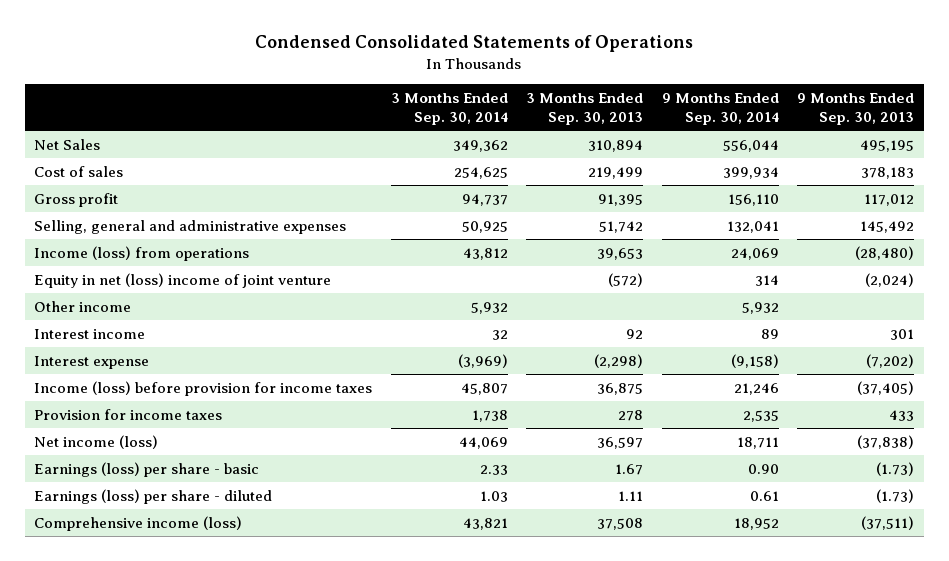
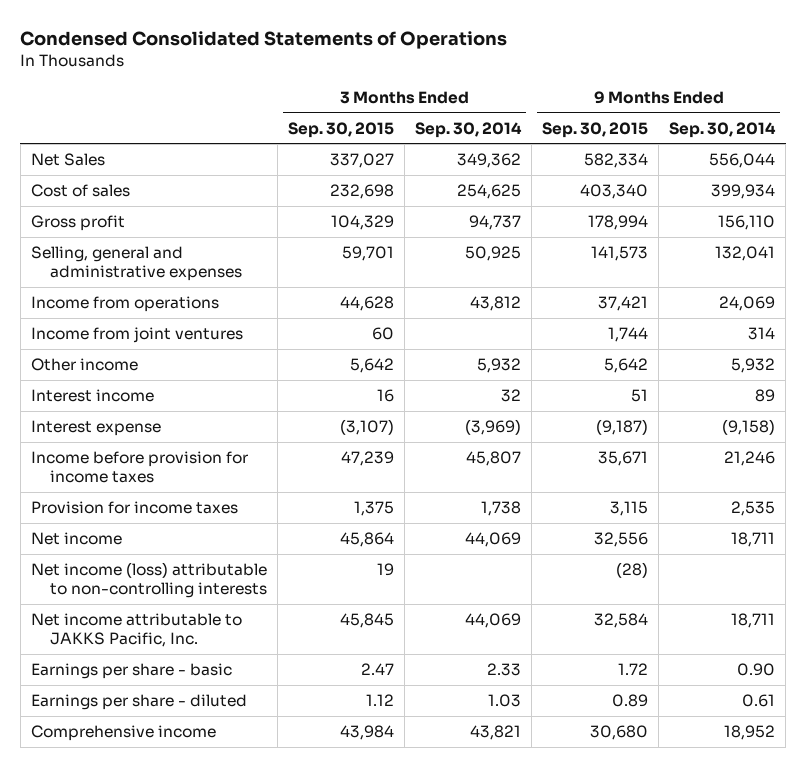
[526,92,644,126] 3 Months Ended Sep. 30, 2013 -> none
[797,92,915,126] 9 Months Ended Sep. 30, 2013 -> none
none -> [288,121,395,138] Sep. 30, 2015
none -> [542,121,649,138] Sep. 30, 2015
[34,245,250,261] Income (loss) from operations -> [30,296,219,313] Income from operations
[34,272,332,288] Equity in net (loss) income of joint venture -> [30,327,243,344] Income from joint ventures
[34,380,373,396] Income (loss) before provision for income taxes -> [30,451,248,484] Income before provision for income taxes
none -> [30,532,122,546] Net income
none -> [30,562,267,599] Net income (loss) attributable to non-controlling interests
[34,434,159,449] Net income (loss) -> [30,613,242,648] Net income attributable to JAKKS Pacific, Inc.
[34,461,260,477] Earnings (loss) per share - basic -> [30,663,232,680] Earnings per share - basic
[34,488,273,504] Earnings (loss) per share - diluted -> [30,694,247,711] Earnings per share - diluted
[34,515,243,531] Comprehensive income (loss) -> [30,725,216,742] Comprehensive income

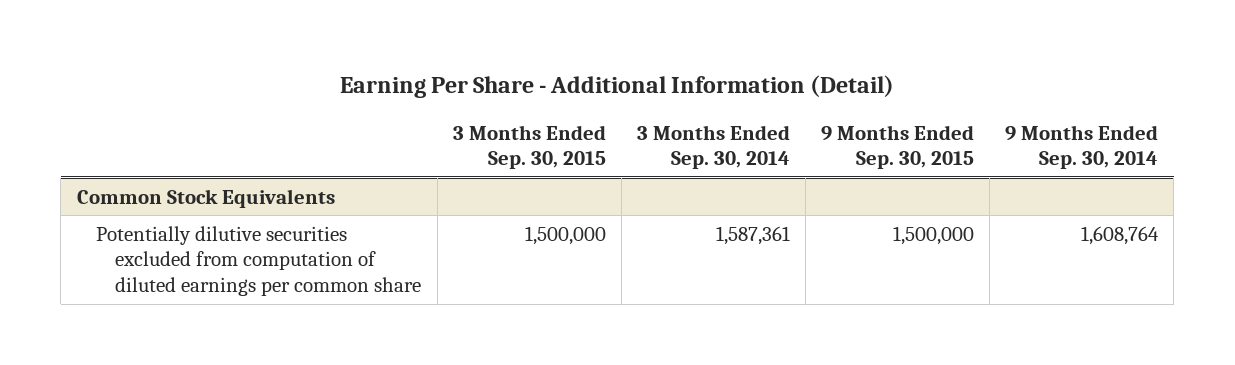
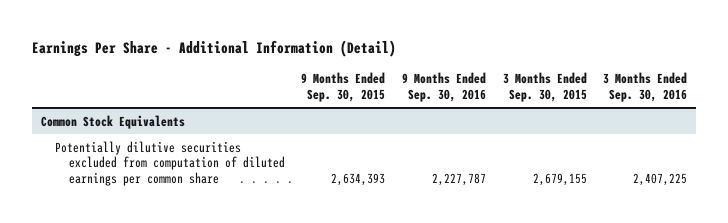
[340,75,895,99] Earning Per Share - Additional Information (Detail) -> [32,39,397,57] Earnings Per Share - Additional Information (Detail)
[636,124,790,170] 3 Months Ended Sep. 30, 2014 -> none
[1005,124,1159,170] 9 Months Ended Sep. 30, 2014 -> none
none -> [402,72,487,103] 9 Months Ended Sep. 30, 2016
none -> [603,72,688,103] 3 Months Ended Sep. 30, 2016
[524,225,606,245] 1,500,000 -> [532,173,587,187] 2,679,155
[892,225,974,245] 1,500,000 -> [331,173,386,187] 2,634,393

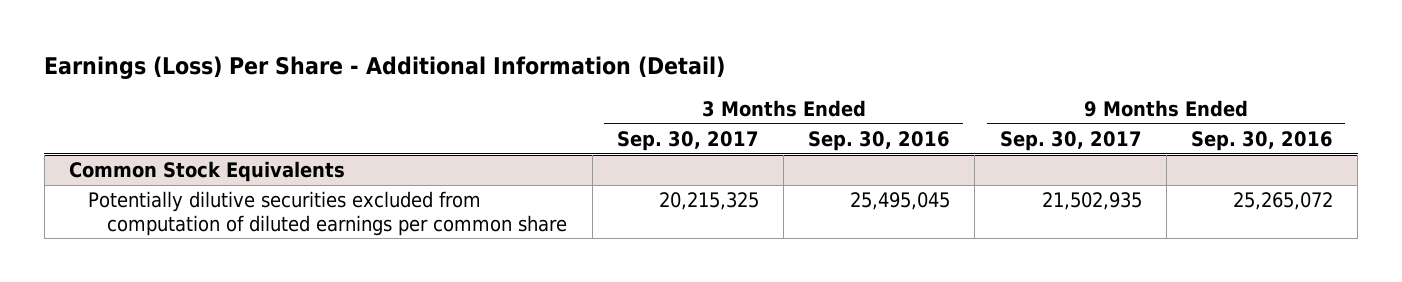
[32,39,397,57] Earnings Per Share - Additional Information (Detail) -> [44,56,726,80] Earnings (Loss) Per Share - Additional Information (Detail)
[301,72,386,103] 9 Months Ended Sep. 30, 2015 -> none
[502,72,587,103] 3 Months Ended Sep. 30, 2015 -> none
none -> [616,130,759,151] Sep. 30, 2017
none -> [999,130,1142,151] Sep. 30, 2017
[432,173,487,187] 2,227,787 -> [1232,192,1333,211] 25,265,072
[633,173,688,187] 2,407,225 -> [850,192,951,211] 25,495,045

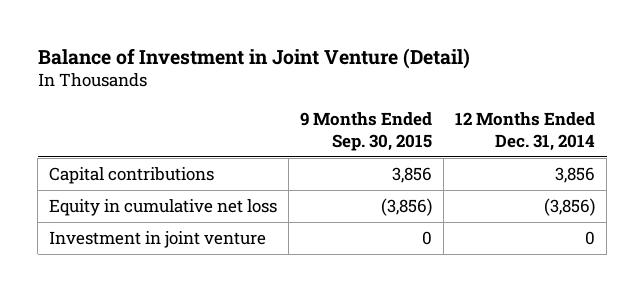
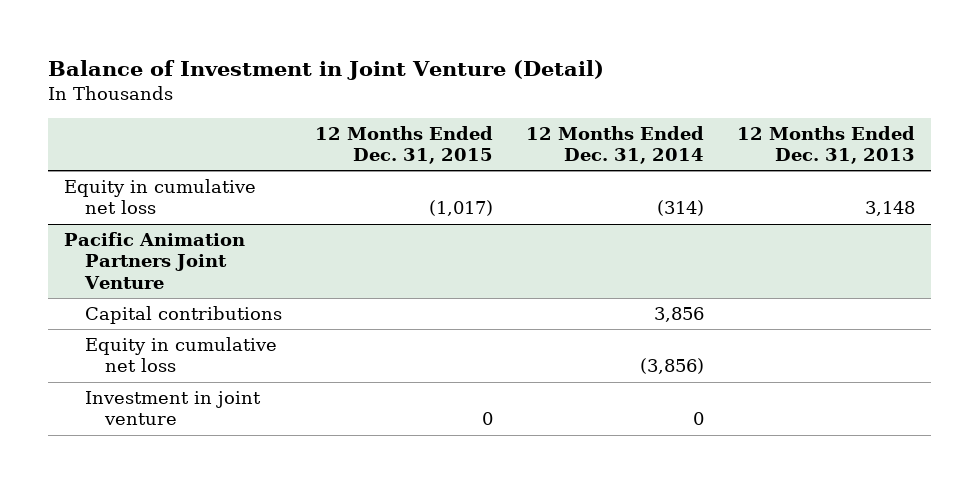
[300,112,433,151] 9 Months Ended Sep. 30, 2015 -> none
none -> [314,125,493,164] 12 Months Ended Dec. 31, 2015
none -> [736,125,915,164] 12 Months Ended Dec. 31, 2013
none -> [64,179,257,215] Equity in cumulative net loss
none -> [64,232,246,289] Pacific Animation Partners Joint Venture

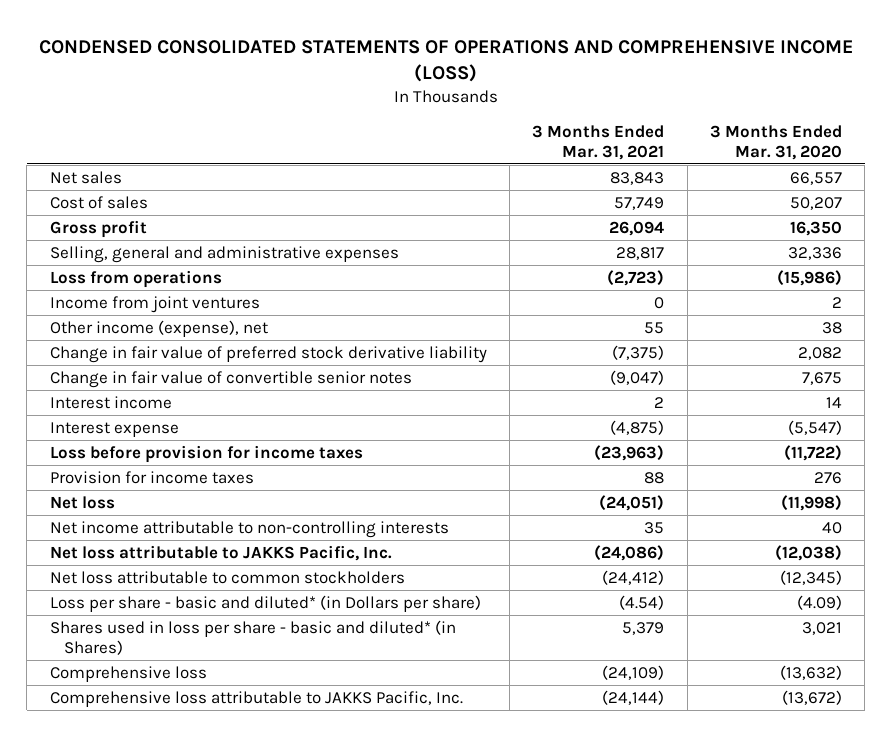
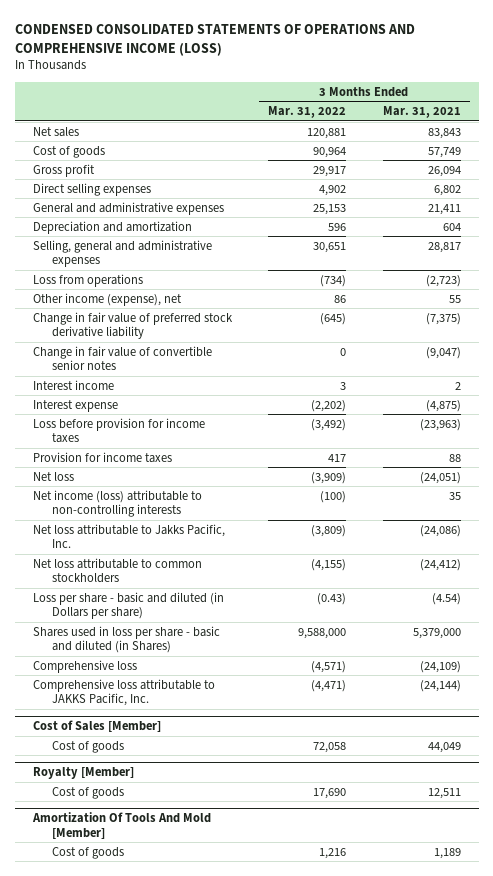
[709,124,842,160] 3 Months Ended Mar. 31, 2020 -> none
none -> [268,106,347,119] Mar. 31, 2022
[49,195,148,209] Cost of sales -> [32,145,105,158] Cost of goods
none -> [32,182,151,196] Direct selling expenses
none -> [32,201,224,215] General and administrative expenses
none -> [32,220,192,234] Depreciation and amortization
[49,295,260,313] Income from joint ventures -> none
[49,520,449,538] Net income attributable to non-controlling interests -> [32,489,202,518] Net income (loss) attributable to non-controlling interests
[49,544,392,561] Net loss attributable to JAKKS Pacific, Inc. -> [32,523,225,549] Net loss attributable to Jakks Pacific, Inc.
[49,594,481,612] Loss per share - basic and diluted* (in Dollars per share) -> [32,591,224,620] Loss per share - basic and diluted (in Dollars per share)
[49,619,456,655] Shares used in loss per share - basic and diluted* (in Shares) -> [32,625,220,654] Shares used in loss per share - basic and diluted (in Shares)
[622,621,665,635] 5,379 -> [412,627,461,639] 5,379,000
none -> [32,720,161,733] Cost of Sales [Member]
none -> [52,740,125,753] Cost of goods
none -> [32,767,134,780] Royalty [Member]
none -> [52,786,125,799] Cost of goods
none -> [31,812,211,839] Amortization Of Tools And Mold [Member]
none -> [52,846,125,859] Cost of goods

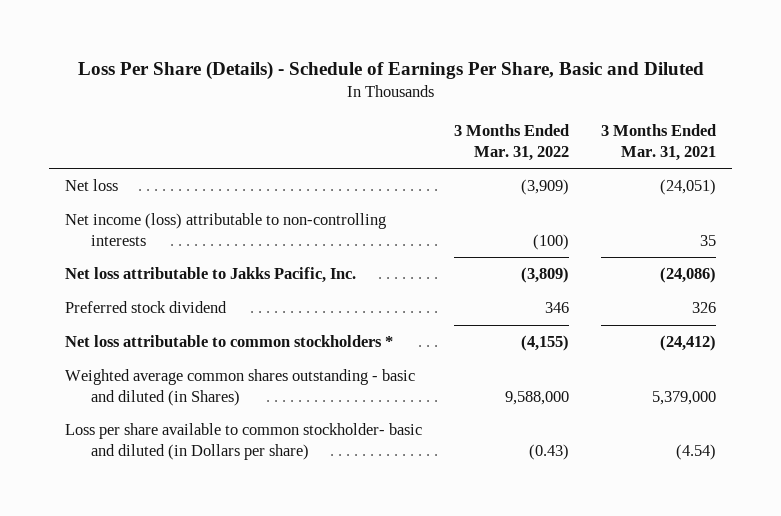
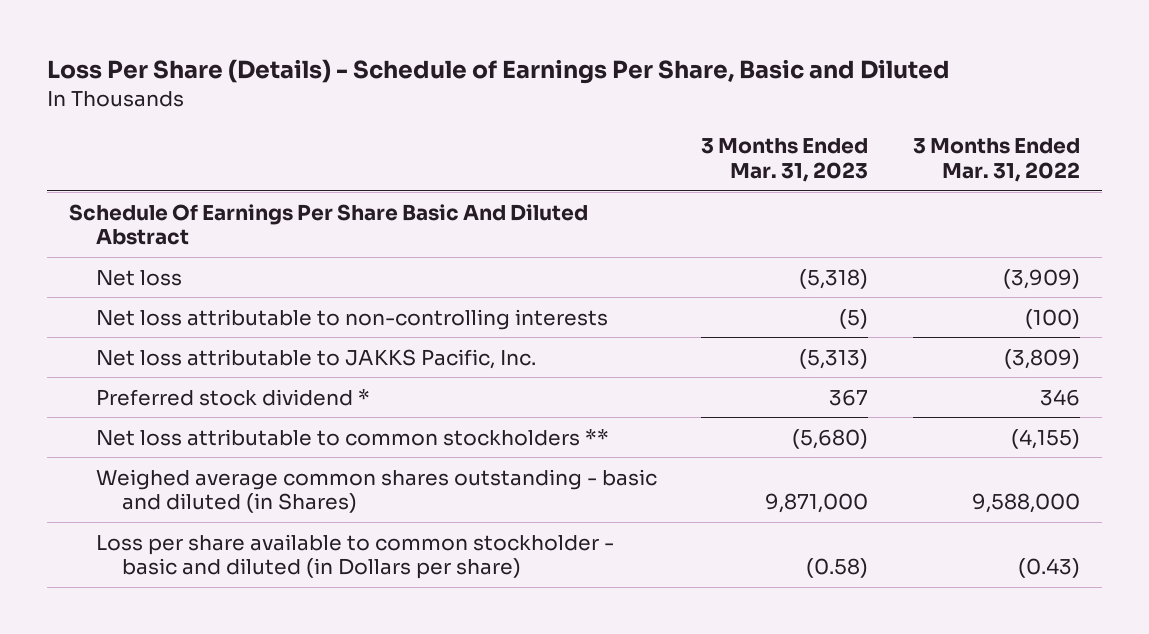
[600,124,716,161] 3 Months Ended Mar. 31, 2021 -> none
none -> [701,138,869,182] 3 Months Ended Mar. 31, 2023
none -> [68,203,588,245] Schedule Of Earnings Per Share Basic And Diluted Abstract
[65,213,387,246] Net income (loss) attributable to non-controlling interests -> [95,308,608,330] Net loss attributable to non-controlling interests
[65,267,357,284] Net loss attributable to Jakks Pacific, Inc. -> [95,348,536,369] Net loss attributable to JAKKS Pacific, Inc.
[65,301,228,314] Preferred stock dividend -> [95,388,370,406] Preferred stock dividend *
[65,335,394,348] Net loss attributable to common stockholders * -> [95,428,609,446] Net loss attributable to common stockholders **
[65,369,416,406] Weighted average common shares outstanding - basic and diluted (in Shares) -> [95,468,657,513] Weighed average common shares outstanding - basic and diluted (in Shares)
[65,423,423,460] Loss per share available to common stockholder- basic and diluted (in Dollars per share) -> [95,533,614,579] Loss per share available to common stockholder - basic and diluted (in Dollars per share)

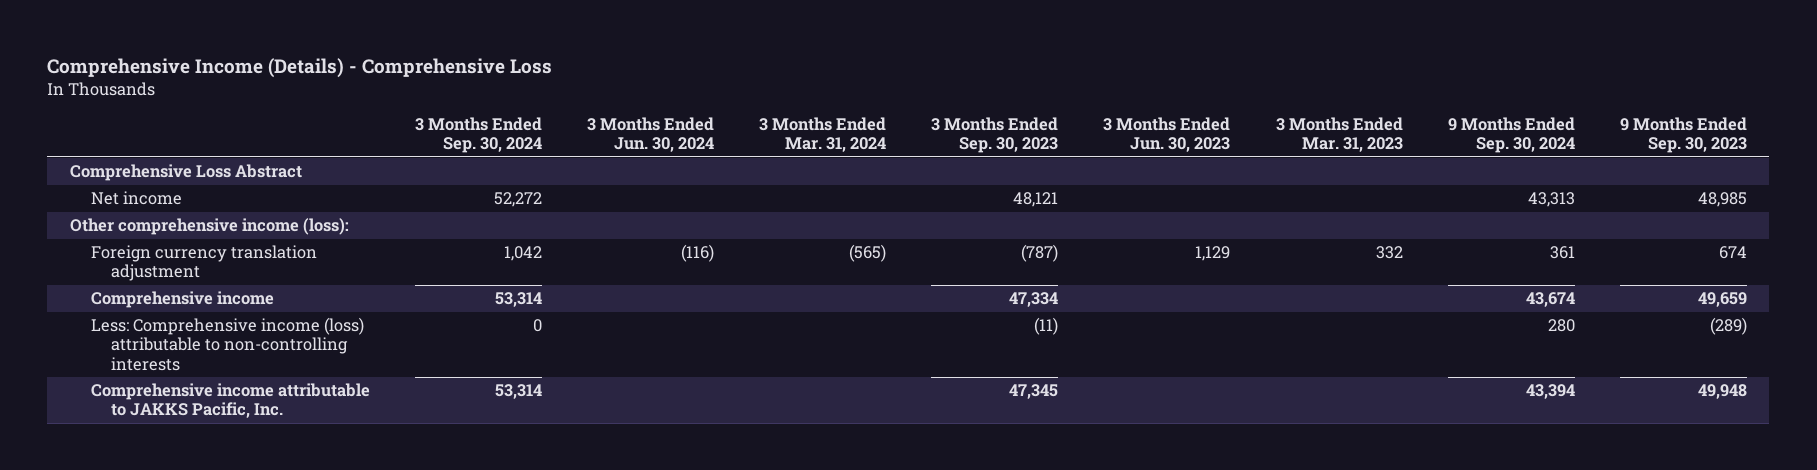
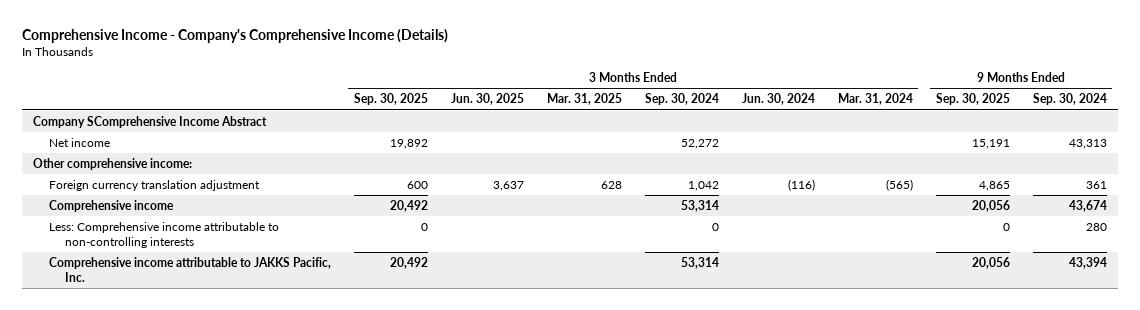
[47,57,553,78] Comprehensive Income (Details) - Comprehensive Loss -> [21,28,448,43] Comprehensive Income - Company's Comprehensive Income (Details)
[931,117,1059,154] 3 Months Ended Sep. 30, 2023 -> none
[1103,117,1231,153] 3 Months Ended Jun. 30, 2023 -> none
[1275,117,1403,153] 3 Months Ended Mar. 31, 2023 -> none
[1619,117,1747,154] 9 Months Ended Sep. 30, 2023 -> none
none -> [354,93,429,106] Sep. 30, 2025
none -> [451,93,525,106] Jun. 30, 2025
none -> [547,93,623,106] Mar. 31, 2025
none -> [935,93,1010,106] Sep. 30, 2025
[69,164,302,182] Comprehensive Loss Abstract -> none
none -> [33,115,268,128] Company SComprehensive Income Abstract
[69,218,349,236] Other comprehensive income (loss): -> [33,157,193,170] Other comprehensive income:
[90,317,364,371] Less: Comprehensive income (loss) attributable to non-controlling interests -> [49,221,280,248] Less: Comprehensive income attributable to non-controlling interests

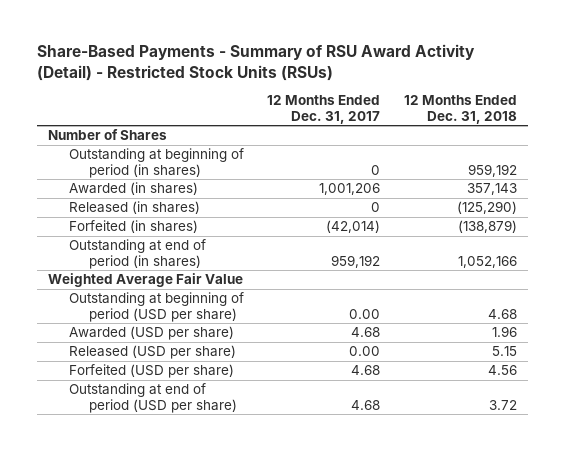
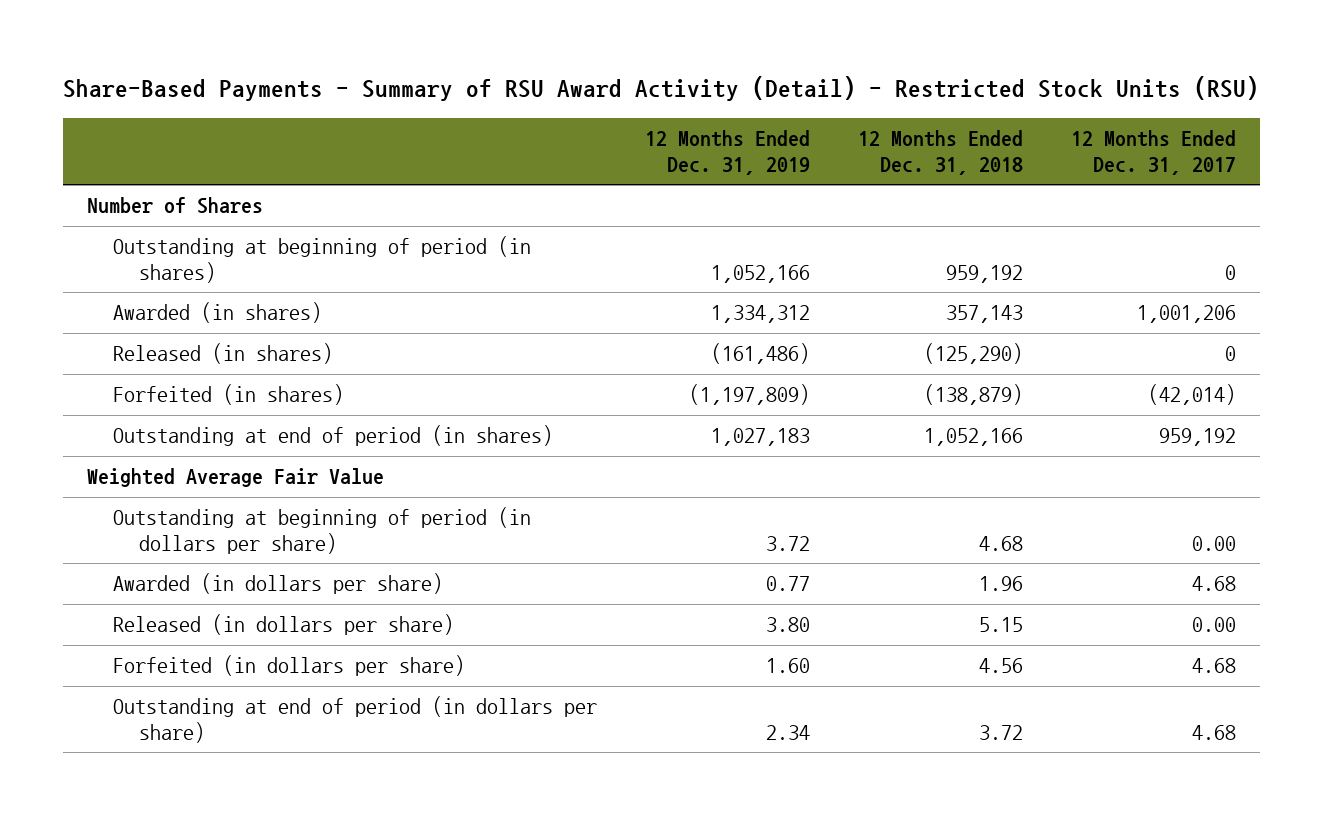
[36,44,475,81] Share-Based Payments - Summary of RSU Award Activity (Detail) - Restricted Stock Units (RSUs) -> [62,76,1259,102] Share-Based Payments - Summary of RSU Award Activity (Detail) - Restricted Stock Units (RSU)
none -> [644,129,810,175] 12 Months Ended Dec. 31, 2019
[68,292,244,322] Outstanding at beginning of period (USD per share) -> [112,507,531,555] Outstanding at beginning of period (in dollars per share)
[68,326,234,341] Awarded (USD per share) -> [112,573,443,595] Awarded (in dollars per share)
[68,345,236,360] Released (USD per share) -> [112,614,454,636] Released (in dollars per share)
[68,364,234,379] Forfeited (USD per share) -> [112,655,465,677] Forfeited (in dollars per share)
[68,383,238,413] Outstanding at end of period (USD per share) -> [112,696,597,744] Outstanding at end of period (in dollars per share)

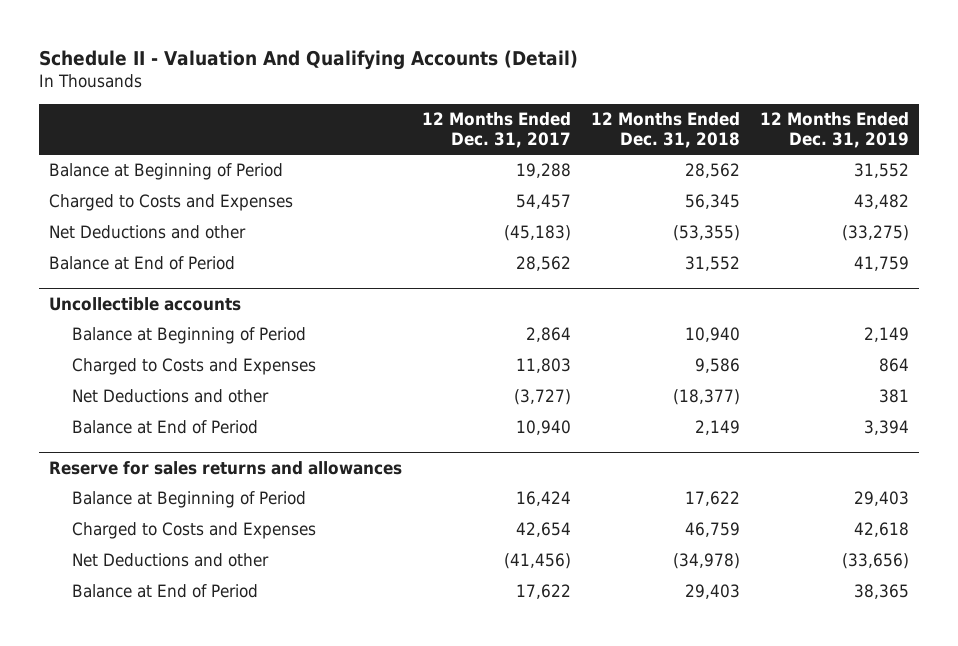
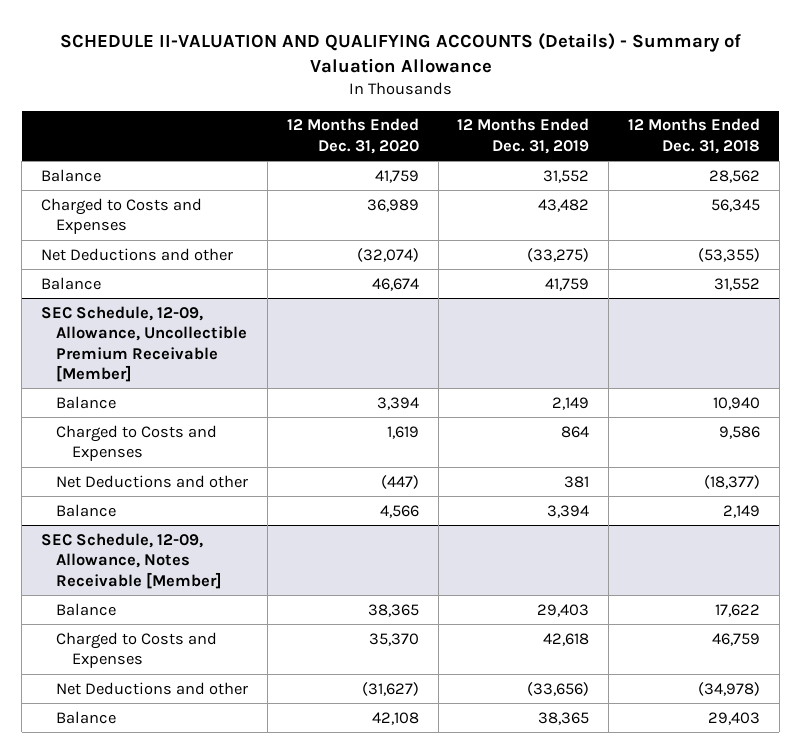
[39,50,579,71] Schedule II - Valuation And Qualifying Accounts (Detail) -> [59,33,741,74] SCHEDULE II-VALUATION AND QUALIFYING ACCOUNTS (Details) - Summary of Valuation Allowance
[422,112,572,148] 12 Months Ended Dec. 31, 2017 -> none
none -> [286,118,419,154] 12 Months Ended Dec. 31, 2020
[49,163,284,181] Balance at Beginning of Period -> [41,168,102,182] Balance
[49,256,236,271] Balance at End of Period -> [41,276,102,290] Balance
[49,297,242,312] Uncollectible accounts -> [41,305,248,383] SEC Schedule, 12-09, Allowance, Uncollectible Premium Receivable [Member]
[72,327,307,345] Balance at Beginning of Period -> [56,395,117,409] Balance
[72,420,259,435] Balance at End of Period -> [56,503,117,517] Balance
[49,461,403,476] Reserve for sales returns and allowances -> [41,532,223,589] SEC Schedule, 12-09, Allowance, Notes Receivable [Member]
[72,491,307,509] Balance at Beginning of Period -> [56,602,117,616] Balance
[72,584,259,599] Balance at End of Period -> [56,710,117,724] Balance

